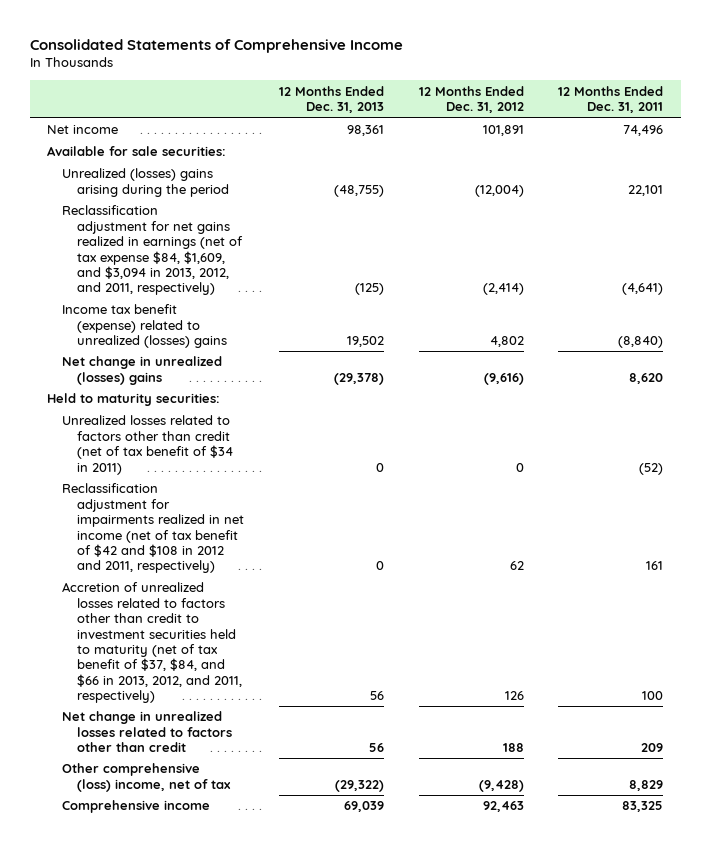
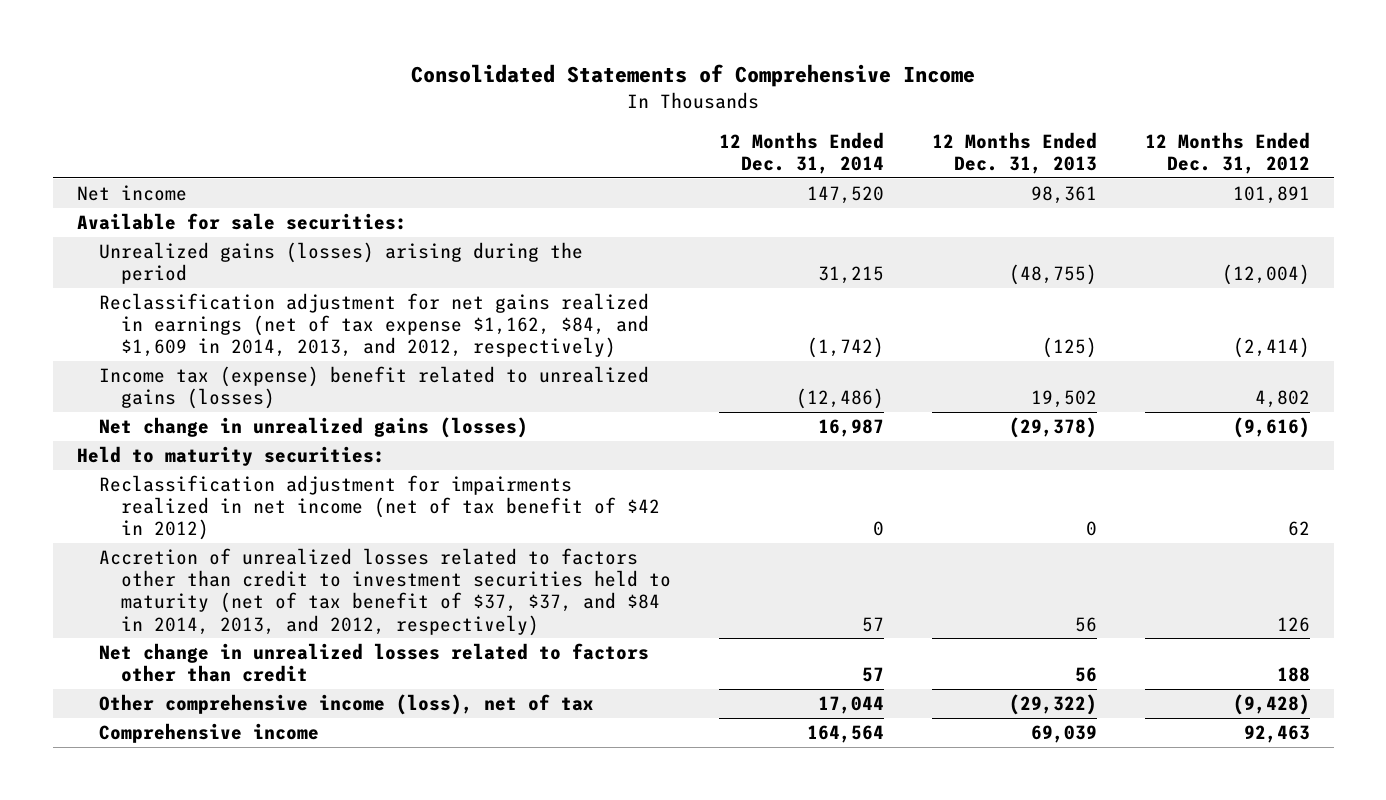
[558,85,664,114] 12 Months Ended Dec. 31, 2011 -> none
none -> [719,131,885,174] 12 Months Ended Dec. 31, 2014
[62,168,230,197] Unrealized (losses) gains arising during the period -> [98,242,583,285] Unrealized gains (losses) arising during the period
[62,205,244,296] Reclassification adjustment for net gains realized in earnings (net of tax expense $84, $1,609, and $3,094 in 2013, 2012, and 2011, respectively) -> [98,293,650,359] Reclassification adjustment for net gains realized in earnings (net of tax expense $1,162, $84, and $1,609 in 2014, 2013, and 2012, respectively)
[62,304,228,349] Income tax benefit (expense) related to unrealized (losses) gains -> [98,366,649,410] Income tax (expense) benefit related to unrealized gains (losses)
[62,356,223,385] Net change in unrealized (losses) gains -> [98,417,528,439] Net change in unrealized gains (losses)
[62,415,234,475] Unrealized losses related to factors other than credit (net of tax benefit of $34 in 2011) -> none
[62,483,245,574] Reclassification adjustment for impairments realized in net income (net of tax benefit of $42 and $108 in 2012 and 2011, respectively) -> [98,475,661,541] Reclassification adjustment for impairments realized in net income (net of tax benefit of $42 in 2012)
[62,582,243,704] Accretion of unrealized losses related to factors other than credit to investment securities held to maturity (net of tax benefit of $37, $84, and $66 in 2013, 2012, and 2011, respectively) -> [98,548,672,636] Accretion of unrealized losses related to factors other than credit to investment securities held to maturity (net of tax benefit of $37, $37, and $84 in 2014, 2013, and 2012, respectively)
[62,763,232,792] Other comprehensive (loss) income, net of tax -> [98,694,594,716] Other comprehensive income (loss), net of tax

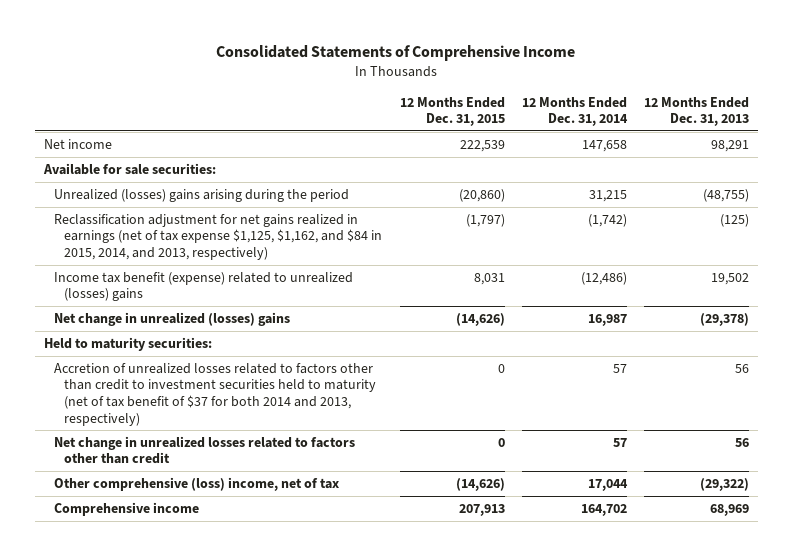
[1144,131,1310,174] 12 Months Ended Dec. 31, 2012 -> none
none -> [399,96,505,127] 12 Months Ended Dec. 31, 2015
[807,186,885,205] 147,520 -> [581,139,627,152] 147,658
[1030,186,1097,205] 98,361 -> [711,139,750,152] 98,291
[98,242,583,285] Unrealized gains (losses) arising during the period -> [53,188,349,202] Unrealized (losses) gains arising during the period
[98,293,650,359] Reclassification adjustment for net gains realized in earnings (net of tax expense $1,162, $84, and $1,609 in 2014, 2013, and 2012, respectively) -> [53,213,383,261] Reclassification adjustment for net gains realized in earnings (net of tax expense $1,125, $1,162, and $84 in 2015, 2014, and 2013, respectively)
[98,366,649,410] Income tax (expense) benefit related to unrealized gains (losses) -> [53,271,353,302] Income tax benefit (expense) related to unrealized (losses) gains
[98,417,528,439] Net change in unrealized gains (losses) -> [53,311,290,326] Net change in unrealized (losses) gains
[98,475,661,541] Reclassification adjustment for impairments realized in net income (net of tax benefit of $42 in 2012) -> none
[98,548,672,636] Accretion of unrealized losses related to factors other than credit to investment securities held to maturity (net of tax benefit of $37, $37, and $84 in 2014, 2013, and 2012, respectively) -> [53,362,377,426] Accretion of unrealized losses related to factors other than credit to investment securities held to maturity (net of tax benefit of $37 for both 2014 and 2013, respectively)
[98,694,594,716] Other comprehensive income (loss), net of tax -> [53,476,339,491] Other comprehensive (loss) income, net of tax
[807,725,885,744] 164,564 -> [580,503,627,516] 164,702
[1030,725,1097,744] 69,039 -> [710,503,750,516] 68,969

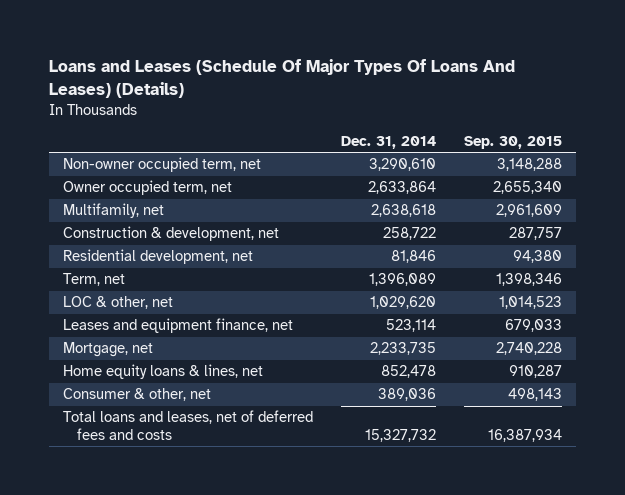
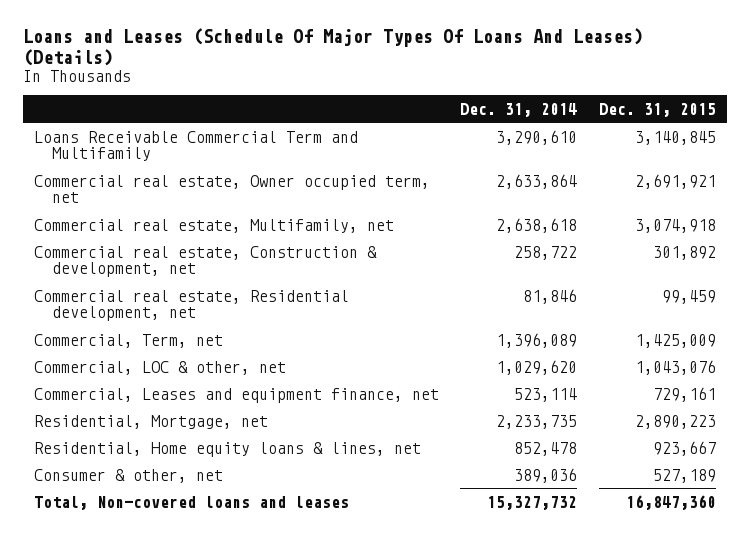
[464,135,563,149] Sep. 30, 2015 -> none
none -> [599,102,717,117] Dec. 31, 2015
[63,157,262,173] Non-owner occupied term, net -> [33,130,358,162] Loans Receivable Commercial Term and Multifamily
[63,180,233,196] Owner occupied term, net -> [33,174,430,204] Commercial real estate, Owner occupied term, net
[63,203,165,219] Multifamily, net -> [33,218,394,233] Commercial real estate, Multifamily, net
[63,226,280,242] Construction & development, net -> [33,245,377,278] Commercial real estate, Construction & development, net
[63,249,254,265] Residential development, net -> [33,289,349,322] Commercial real estate, Residential development, net
[63,273,126,287] Term, net -> [33,333,223,348] Commercial, Term, net
[63,296,174,310] LOC & other, net -> [33,360,286,375] Commercial, LOC & other, net
[63,318,294,334] Leases and equipment finance, net -> [33,387,439,403] Commercial, Leases and equipment finance, net
[63,342,154,358] Mortgage, net -> [33,414,268,429] Residential, Mortgage, net
[63,364,264,380] Home equity loans & lines, net -> [33,441,421,457] Residential, Home equity loans & lines, net
[63,410,314,440] Total loans and leases, net of deferred fees and costs -> [33,495,349,510] Total, Non-covered loans and leases

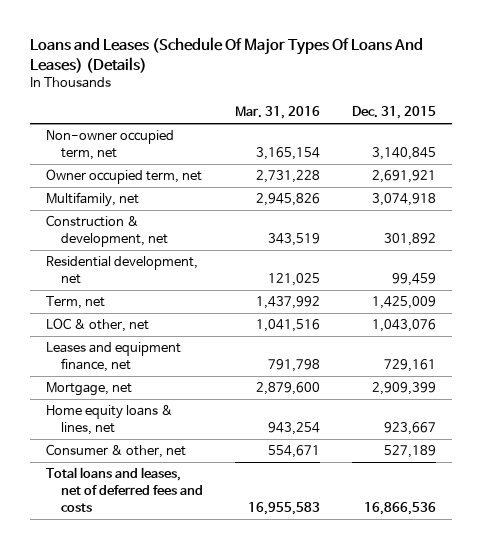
[460,102,578,117] Dec. 31, 2014 -> none
none -> [235,106,321,120] Mar. 31, 2016
[33,130,358,162] Loans Receivable Commercial Term and Multifamily -> [45,130,174,160] Non-owner occupied term, net
[33,174,430,204] Commercial real estate, Owner occupied term, net -> [45,169,202,185] Owner occupied term, net
[33,218,394,233] Commercial real estate, Multifamily, net -> [45,192,139,208] Multifamily, net
[33,245,377,278] Commercial real estate, Construction & development, net -> [45,215,169,247] Construction & development, net
[33,289,349,322] Commercial real estate, Residential development, net -> [45,256,198,284] Residential development, net
[33,333,223,348] Commercial, Term, net -> [45,296,105,310] Term, net
[33,360,286,375] Commercial, LOC & other, net -> [45,318,149,333] LOC & other, net
[33,387,439,403] Commercial, Leases and equipment finance, net -> [45,342,181,372] Leases and equipment finance, net
[33,414,268,429] Residential, Mortgage, net -> [45,382,132,397] Mortgage, net
[635,414,717,429] 2,890,223 -> [372,382,437,396] 2,909,399
[33,441,421,457] Residential, Home equity loans & lines, net -> [45,405,173,435] Home equity loans & lines, net
[33,495,349,510] Total, Non-covered loans and leases -> [45,467,204,512] Total loans and leases, net of deferred fees and costs
[626,494,717,510] 16,847,360 -> [364,501,437,515] 16,866,536

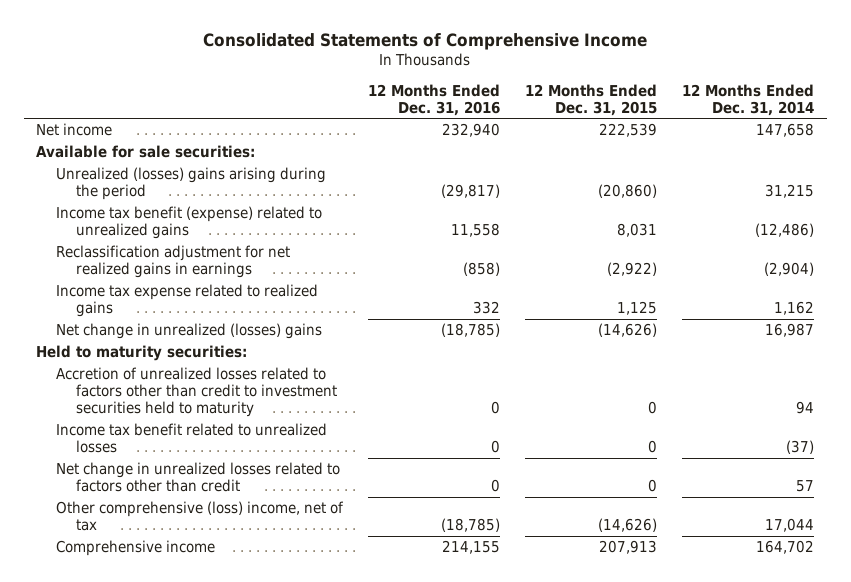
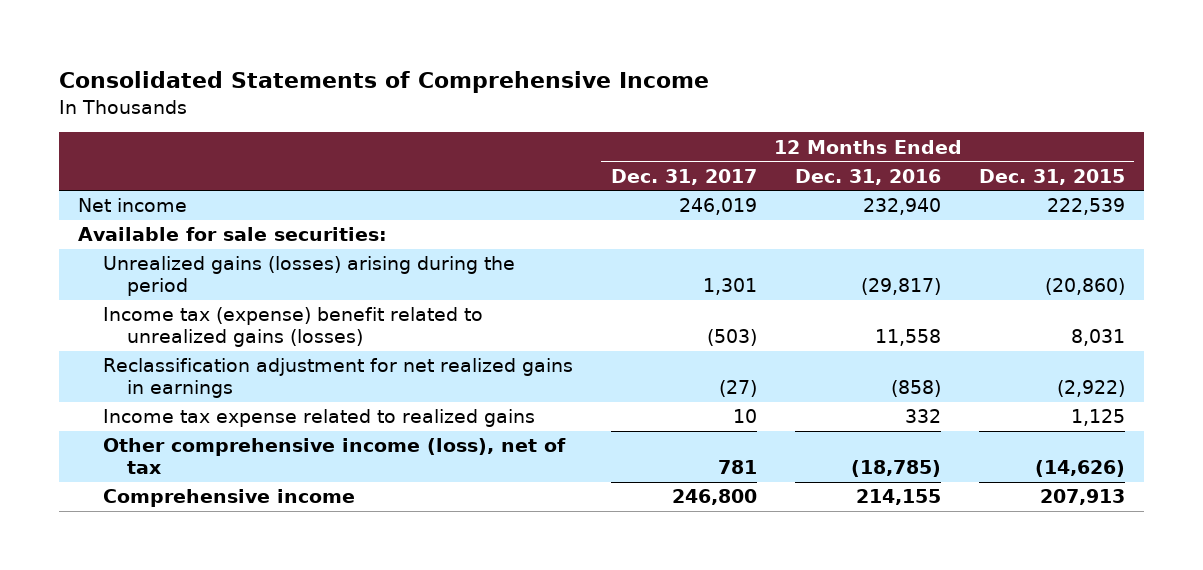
[682,83,815,116] 12 Months Ended Dec. 31, 2014 -> none
none -> [610,168,757,185] Dec. 31, 2017
[56,167,327,201] Unrealized (losses) gains arising during the period -> [102,256,515,296] Unrealized gains (losses) arising during the period
[56,206,323,240] Income tax benefit (expense) related to unrealized gains -> [102,307,483,347] Income tax (expense) benefit related to unrealized gains (losses)
[56,323,323,340] Net change in unrealized (losses) gains -> none
[36,345,248,362] Held to maturity securities: -> none
[56,367,337,418] Accretion of unrealized losses related to factors other than credit to investment securities held to maturity -> none
[56,423,328,454] Income tax benefit related to unrealized losses -> none
[56,462,341,493] Net change in unrealized losses related to factors other than credit -> none
[56,501,345,532] Other comprehensive (loss) income, net of tax -> [102,438,566,474] Other comprehensive income (loss), net of tax

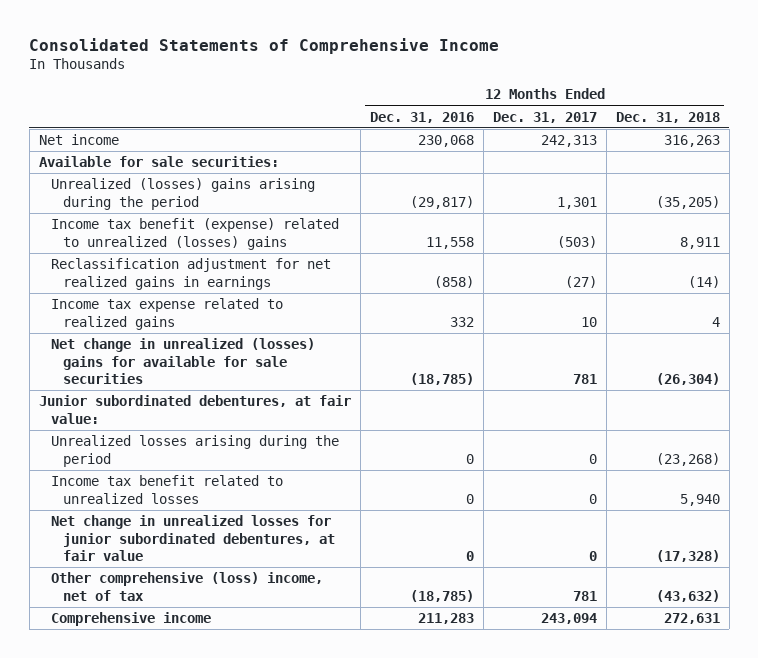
[978,168,1125,185] Dec. 31, 2015 -> none
none -> [615,111,720,123] Dec. 31, 2018
[678,198,757,216] 246,019 -> [540,135,597,148] 242,313
[862,198,941,216] 232,940 -> [417,135,474,148] 230,068
[102,256,515,296] Unrealized gains (losses) arising during the period -> [50,178,315,210] Unrealized (losses) gains arising during the period
[102,307,483,347] Income tax (expense) benefit related to unrealized gains (losses) -> [50,218,339,250] Income tax benefit (expense) related to unrealized (losses) gains
none -> [50,338,315,385] Net change in unrealized (losses) gains for available for sale securities
none -> [38,395,351,424] Junior subordinated debentures, at fair value:
none -> [50,435,339,467] Unrealized losses arising during the period
none -> [50,475,283,504] Income tax benefit related to unrealized losses
none -> [50,515,335,562] Net change in unrealized losses for junior subordinated debentures, at fair value
[102,438,566,474] Other comprehensive income (loss), net of tax -> [50,572,323,601] Other comprehensive (loss) income, net of tax
[671,489,757,506] 246,800 -> [540,613,597,625] 243,094
[855,489,941,506] 214,155 -> [417,613,474,625] 211,283

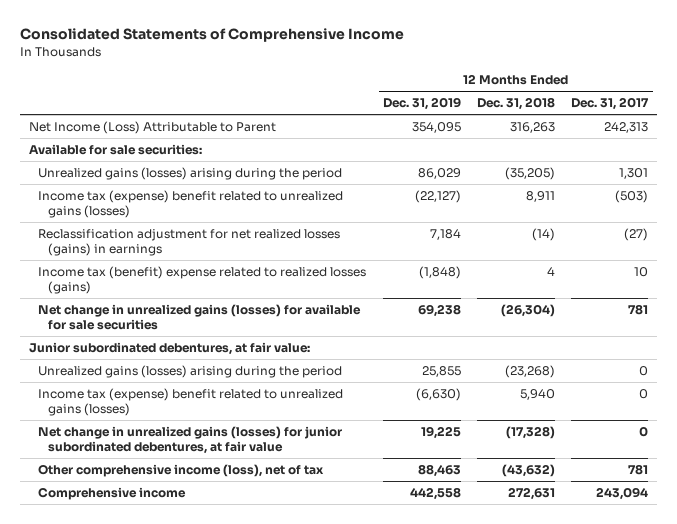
[369,111,474,123] Dec. 31, 2016 -> none
none -> [382,97,461,111] Dec. 31, 2019
[38,134,119,146] Net income -> [28,121,276,135] Net Income (Loss) Attributable to Parent
[50,178,315,210] Unrealized (losses) gains arising during the period -> [38,167,343,181] Unrealized gains (losses) arising during the period
[50,218,339,250] Income tax benefit (expense) related to unrealized (losses) gains -> [38,190,344,218] Income tax (expense) benefit related to unrealized gains (losses)
[50,258,331,290] Reclassification adjustment for net realized gains in earnings -> [38,229,341,256] Reclassification adjustment for net realized losses (gains) in earnings
[50,298,283,330] Income tax expense related to realized gains -> [38,266,367,294] Income tax (benefit) expense related to realized losses (gains)
[50,338,315,385] Net change in unrealized (losses) gains for available for sale securities -> [38,304,362,330] Net change in unrealized gains (losses) for available for sale securities
[50,435,339,467] Unrealized losses arising during the period -> [38,365,343,379] Unrealized gains (losses) arising during the period
[50,475,283,504] Income tax benefit related to unrealized losses -> [38,388,344,416] Income tax (expense) benefit related to unrealized gains (losses)
[50,515,335,562] Net change in unrealized losses for junior subordinated debentures, at fair value -> [38,426,343,454] Net change in unrealized gains (losses) for junior subordinated debentures, at fair value
[50,572,323,601] Other comprehensive (loss) income, net of tax -> [38,464,325,478] Other comprehensive income (loss), net of tax

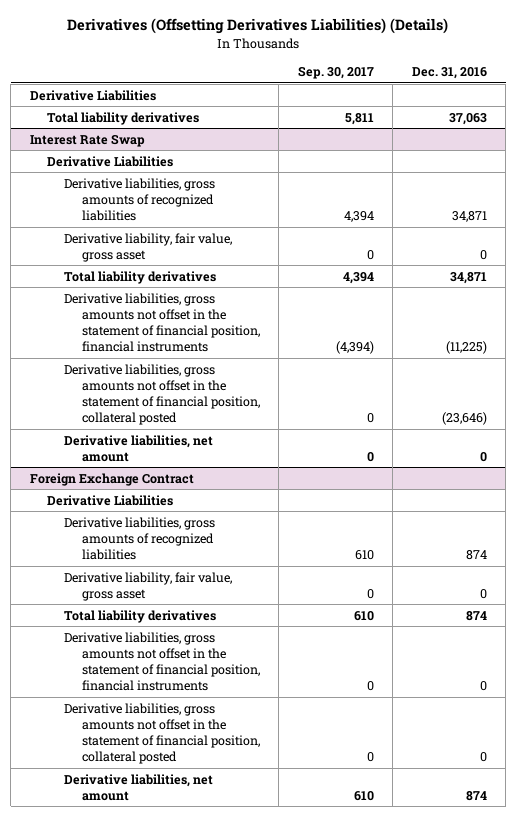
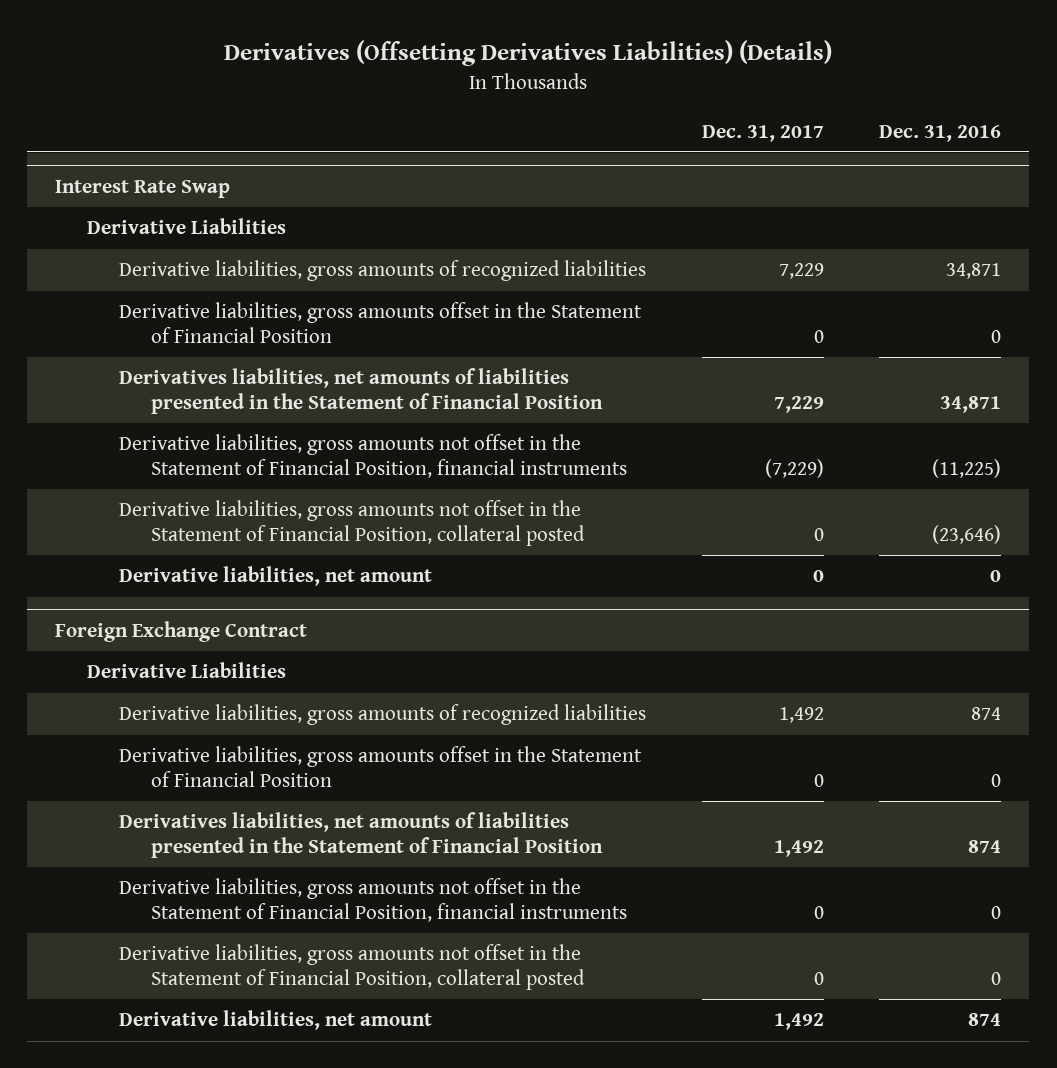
[297,65,374,79] Sep. 30, 2017 -> none
none -> [701,124,824,142] Dec. 31, 2017
[29,89,156,101] Derivative Liabilities -> none
[47,111,200,125] Total liability derivatives -> none
[64,232,233,262] Derivative liability, fair value, gross asset -> [118,302,642,344] Derivative liabilities, gross amounts offset in the Statement of Financial Position
[64,270,217,284] Total liability derivatives -> [118,368,603,415] Derivatives liabilities, net amounts of liabilities presented in the Statement of Financial Position
[64,292,260,353] Derivative liabilities, gross amounts not offset in the statement of financial position, financial instruments -> [118,434,627,479] Derivative liabilities, gross amounts not offset in the Statement of Financial Position, financial instruments
[64,363,260,426] Derivative liabilities, gross amounts not offset in the statement of financial position, collateral posted -> [118,500,585,547] Derivative liabilities, gross amounts not offset in the Statement of Financial Position, collateral posted
[64,571,233,601] Derivative liability, fair value, gross asset -> [118,746,642,788] Derivative liabilities, gross amounts offset in the Statement of Financial Position
[64,609,217,623] Total liability derivatives -> [118,812,603,859] Derivatives liabilities, net amounts of liabilities presented in the Statement of Financial Position
[64,631,260,692] Derivative liabilities, gross amounts not offset in the statement of financial position, financial instruments -> [118,878,627,923] Derivative liabilities, gross amounts not offset in the Statement of Financial Position, financial instruments
[64,702,260,765] Derivative liabilities, gross amounts not offset in the statement of financial position, collateral posted -> [118,944,585,991] Derivative liabilities, gross amounts not offset in the Statement of Financial Position, collateral posted

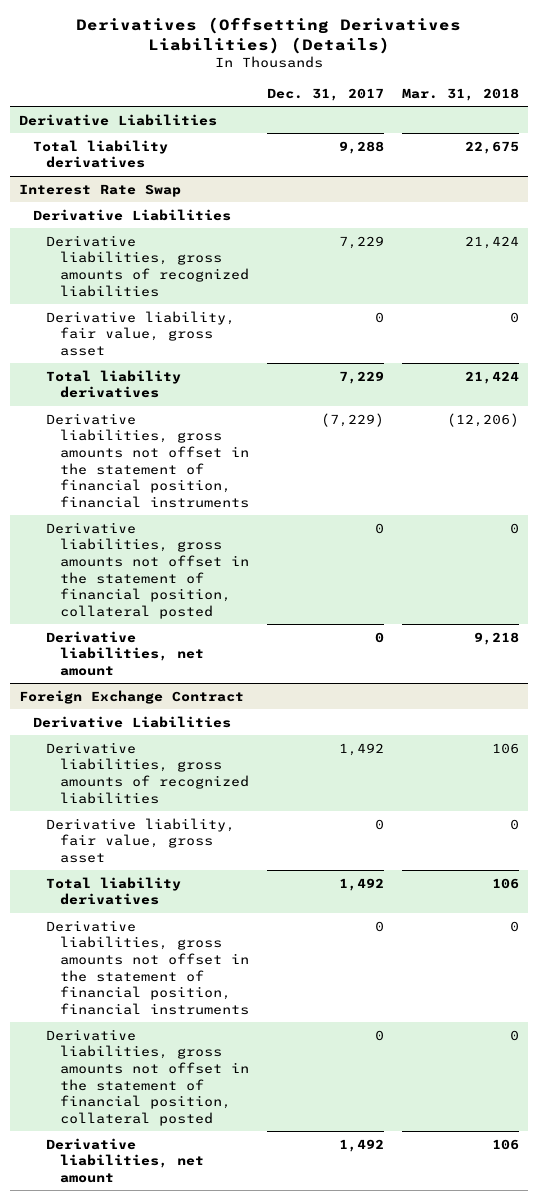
[879,124,1002,142] Dec. 31, 2016 -> none
none -> [401,87,519,101] Mar. 31, 2018
none -> [19,113,218,126] Derivative Liabilities
none -> [32,139,168,169] Total liability derivatives
[118,302,642,344] Derivative liabilities, gross amounts offset in the Statement of Financial Position -> [46,310,236,356] Derivative liability, fair value, gross asset
[118,368,603,415] Derivatives liabilities, net amounts of liabilities presented in the Statement of Financial Position -> [46,369,182,399] Total liability derivatives
[118,434,627,479] Derivative liabilities, gross amounts not offset in the Statement of Financial Position, financial instruments -> [46,412,249,508] Derivative liabilities, gross amounts not offset in the statement of financial position, financial instruments
[118,500,585,547] Derivative liabilities, gross amounts not offset in the Statement of Financial Position, collateral posted -> [46,521,249,619] Derivative liabilities, gross amounts not offset in the statement of financial position, collateral posted
[118,746,642,788] Derivative liabilities, gross amounts offset in the Statement of Financial Position -> [46,817,236,863] Derivative liability, fair value, gross asset
[118,812,603,859] Derivatives liabilities, net amounts of liabilities presented in the Statement of Financial Position -> [46,876,182,906] Total liability derivatives
[118,878,627,923] Derivative liabilities, gross amounts not offset in the Statement of Financial Position, financial instruments -> [46,919,249,1015] Derivative liabilities, gross amounts not offset in the statement of financial position, financial instruments
[118,944,585,991] Derivative liabilities, gross amounts not offset in the Statement of Financial Position, collateral posted -> [46,1028,249,1126] Derivative liabilities, gross amounts not offset in the statement of financial position, collateral posted

